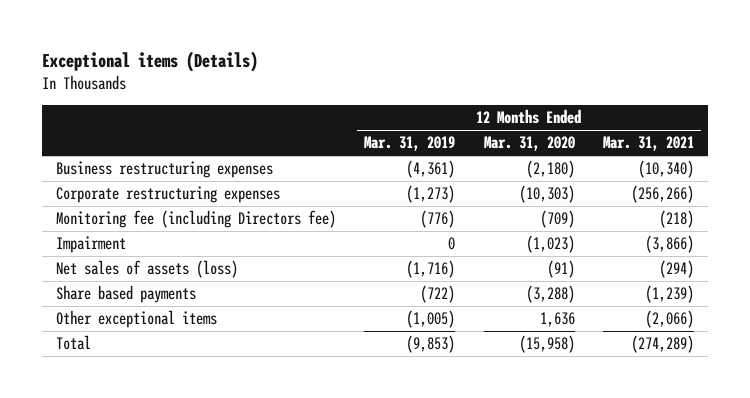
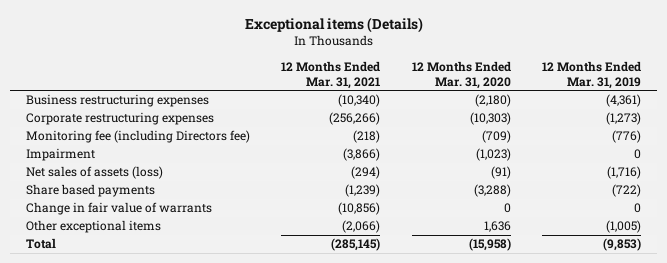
none -> [26,202,213,216] Change in fair value of warrants
[630,335,694,354] (274,289) -> [331,238,381,252] (285,145)

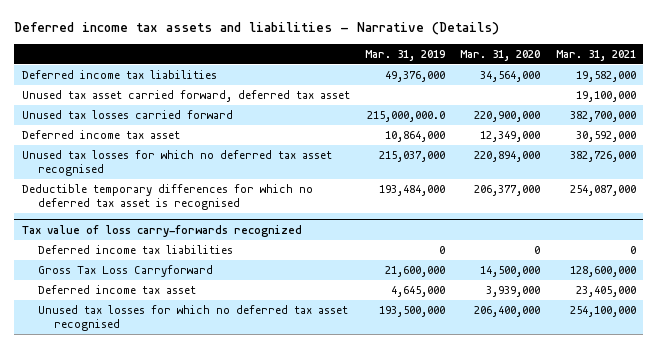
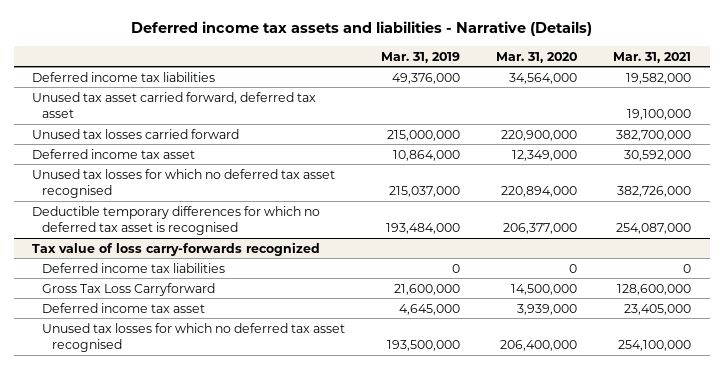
[366,110,445,122] 215,000,000.0 -> [387,129,461,141] 215,000,000

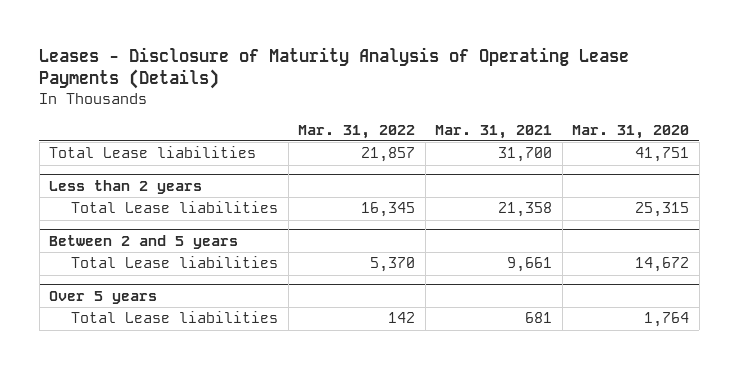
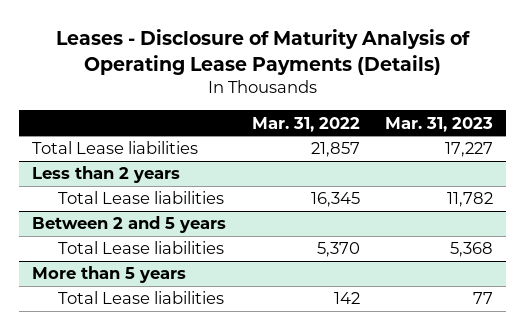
[435,124,553,139] Mar. 31, 2021 -> none
[572,124,690,139] Mar. 31, 2020 -> none
none -> [385,116,494,132] Mar. 31, 2023
[49,290,158,304] Over 5 years -> [32,266,187,284] More than 5 years

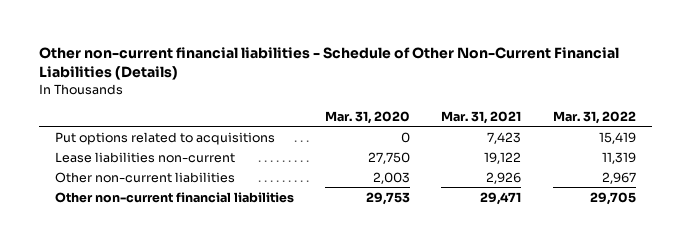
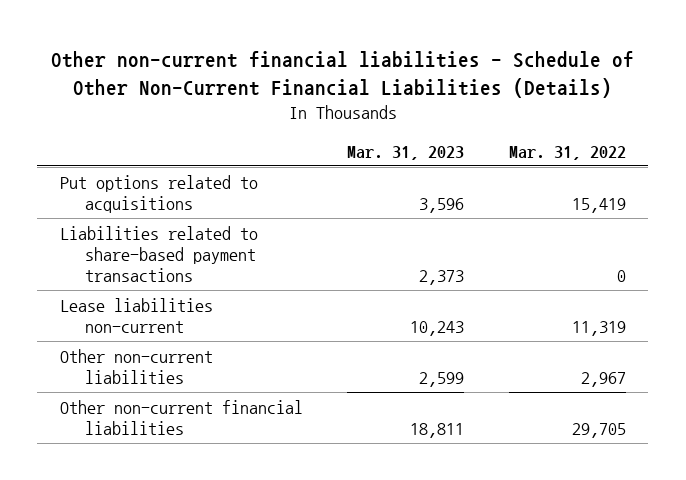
[325,110,411,124] Mar. 31, 2020 -> none
[441,110,522,124] Mar. 31, 2021 -> none
none -> [347,145,465,160] Mar. 31, 2023
none -> [59,225,258,282] Liabilities related to share-based payment transactions

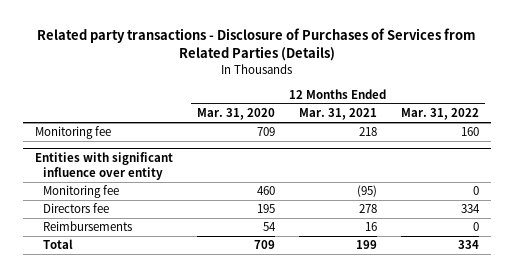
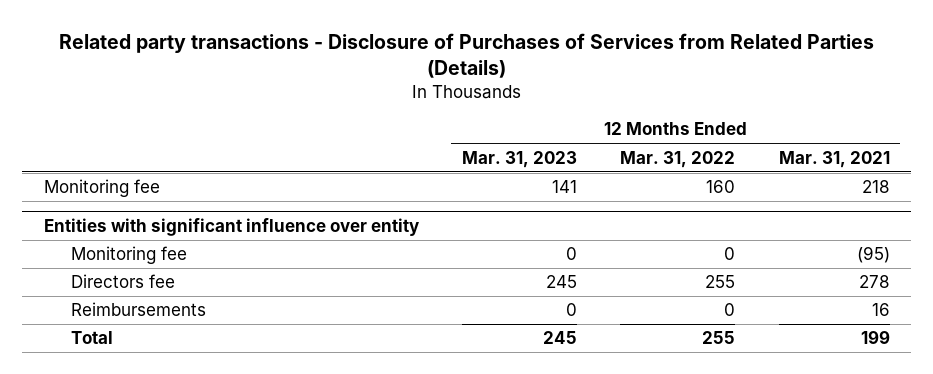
[196,108,275,121] Mar. 31, 2020 -> none
none -> [462,150,578,168] Mar. 31, 2023
[460,204,480,214] 334 -> [705,275,736,289] 255
[457,240,479,250] 334 -> [702,331,736,345] 255

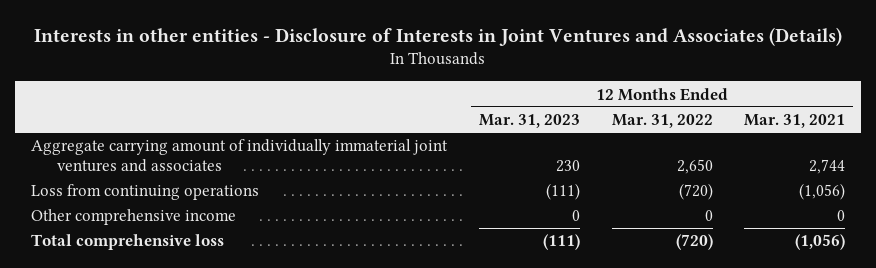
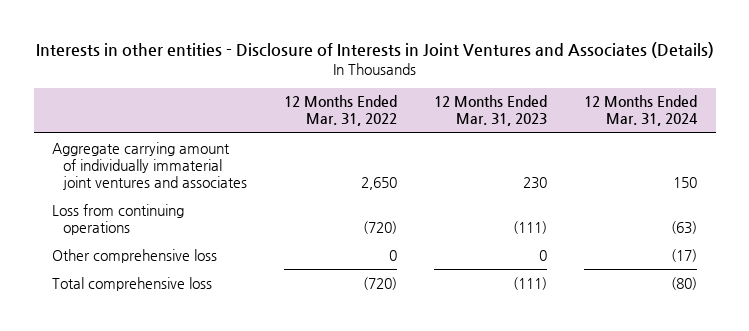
[744,114,846,129] Mar. 31, 2021 -> none
none -> [584,95,699,127] 12 Months Ended Mar. 31, 2024
[31,209,237,226] Other comprehensive income -> [51,248,217,263] Other comprehensive loss

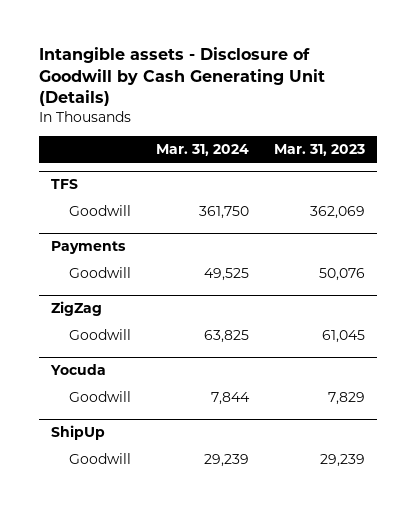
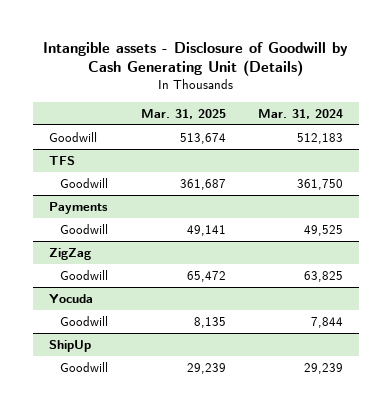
[273,143,365,156] Mar. 31, 2023 -> none
none -> [140,108,226,119] Mar. 31, 2025
none -> [49,131,98,142] Goodwill

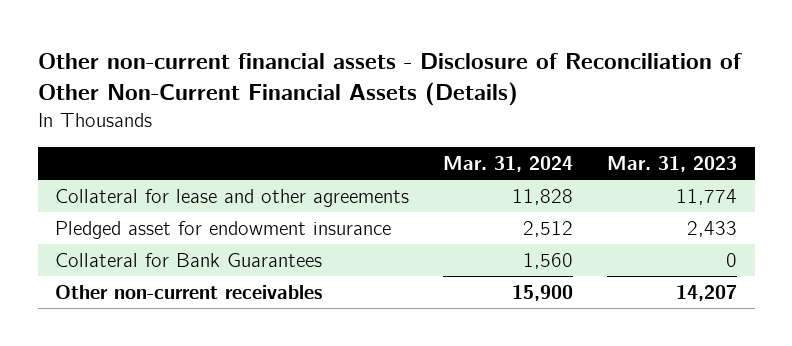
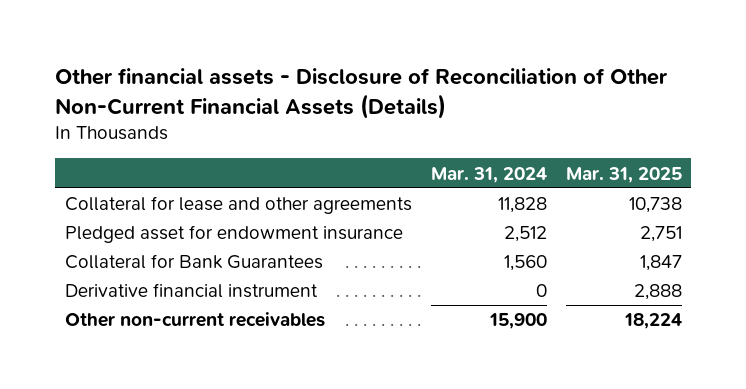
[37,52,742,107] Other non-current financial assets - Disclosure of Reconciliation of Other Non-Current Financial Assets (Details) -> [55,68,669,119] Other financial assets - Disclosure of Reconciliation of Other Non-Current Financial Assets (Details)
[607,156,738,173] Mar. 31, 2023 -> none
none -> [565,166,682,183] Mar. 31, 2025
none -> [64,283,318,299] Derivative financial instrument

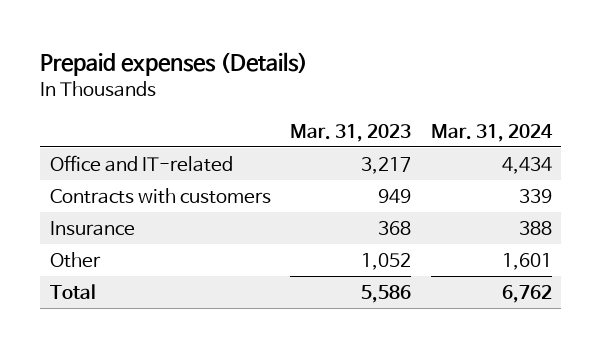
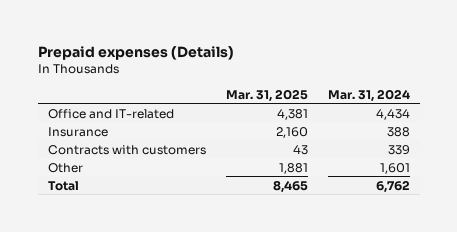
[290,123,412,142] Mar. 31, 2023 -> none
none -> [225,88,308,102] Mar. 31, 2025
[49,187,271,204] Contracts with customers -> [47,144,206,155] Contracts with customers

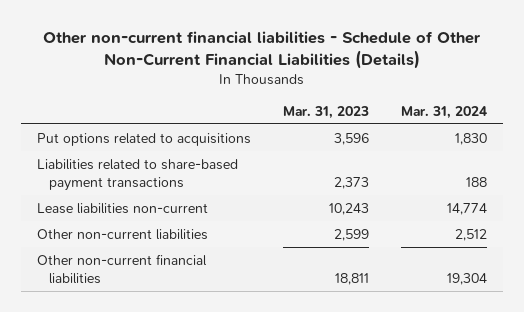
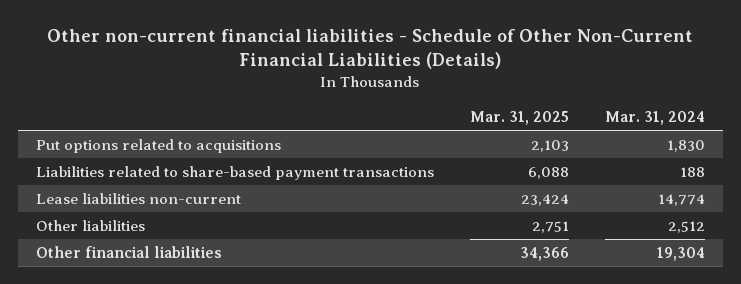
[282,105,369,119] Mar. 31, 2023 -> none
none -> [469,111,569,126] Mar. 31, 2025
[36,228,208,240] Other non-current liabilities -> [35,220,145,232] Other liabilities
[36,253,207,285] Other non-current financial liabilities -> [35,246,222,259] Other financial liabilities

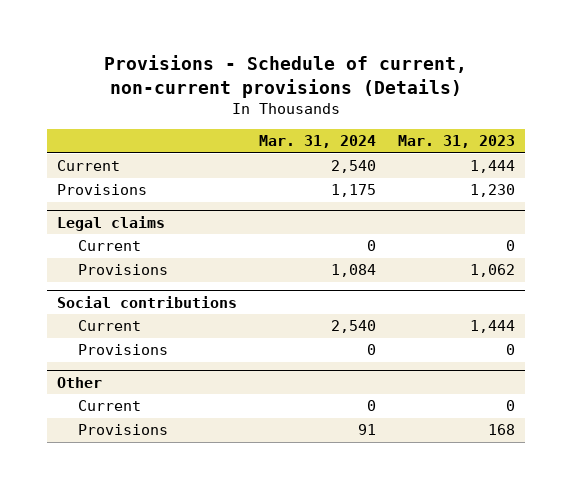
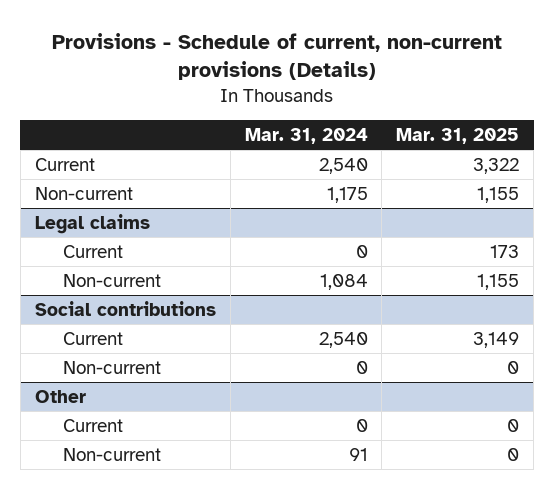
[397,135,515,149] Mar. 31, 2023 -> none
none -> [396,127,520,144] Mar. 31, 2025
[57,184,148,196] Provisions -> [34,186,133,200] Non-current
[78,264,169,276] Provisions -> [63,273,162,287] Non-current
[78,344,169,356] Provisions -> [63,360,162,374] Non-current
[78,424,169,436] Provisions -> [63,447,162,461] Non-current

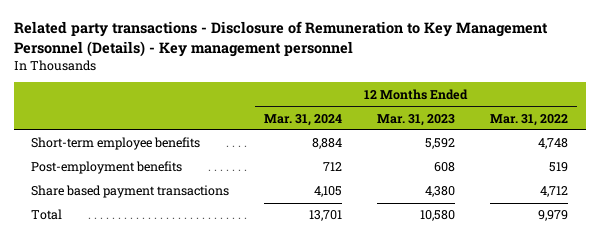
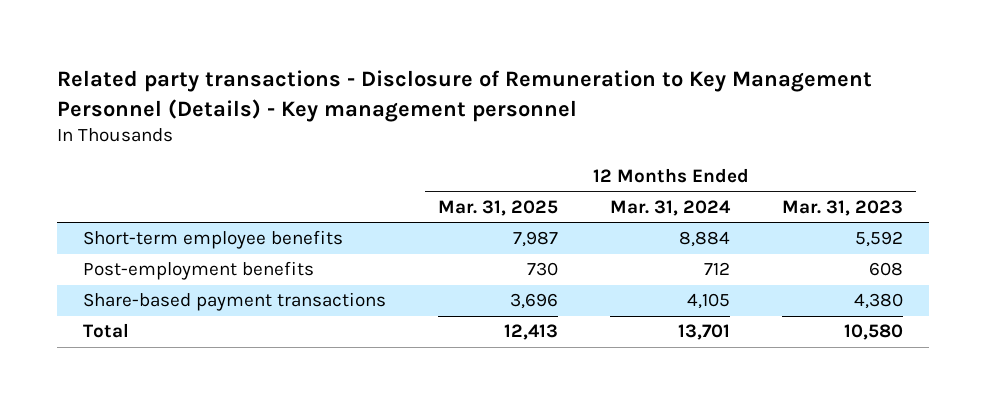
[490,113,569,126] Mar. 31, 2022 -> none
none -> [437,199,558,216] Mar. 31, 2025
[31,185,230,199] Share based payment transactions -> [82,292,386,312] Share-based payment transactions

